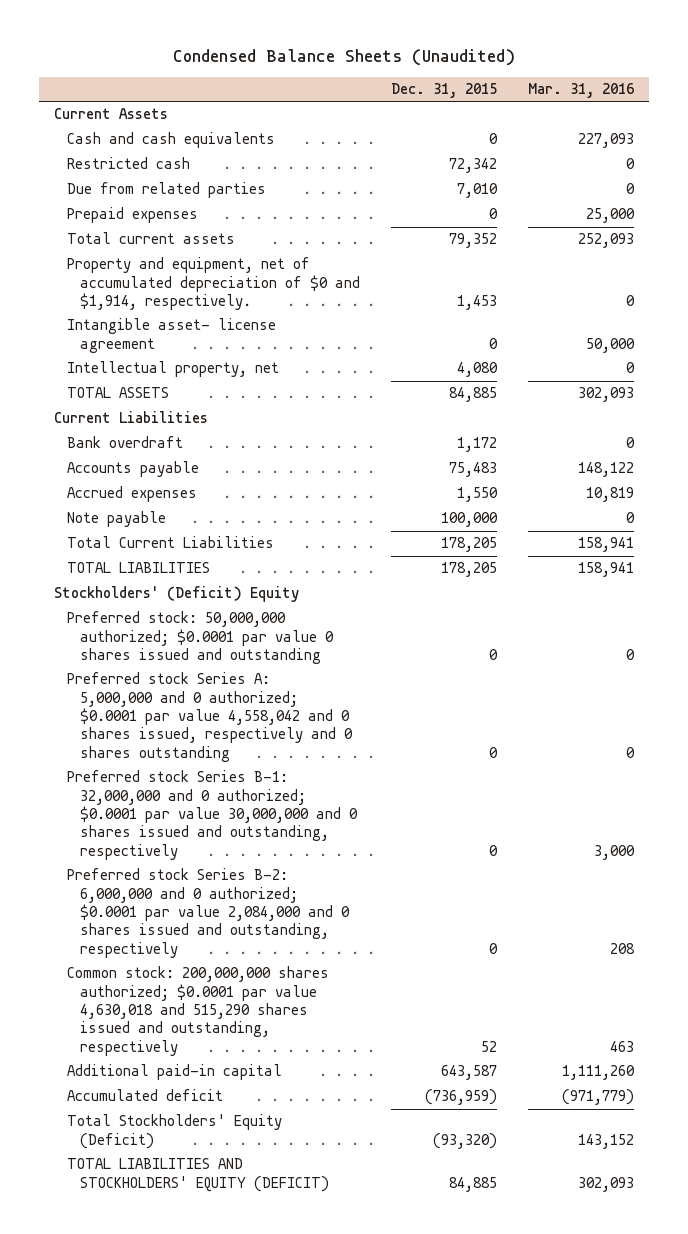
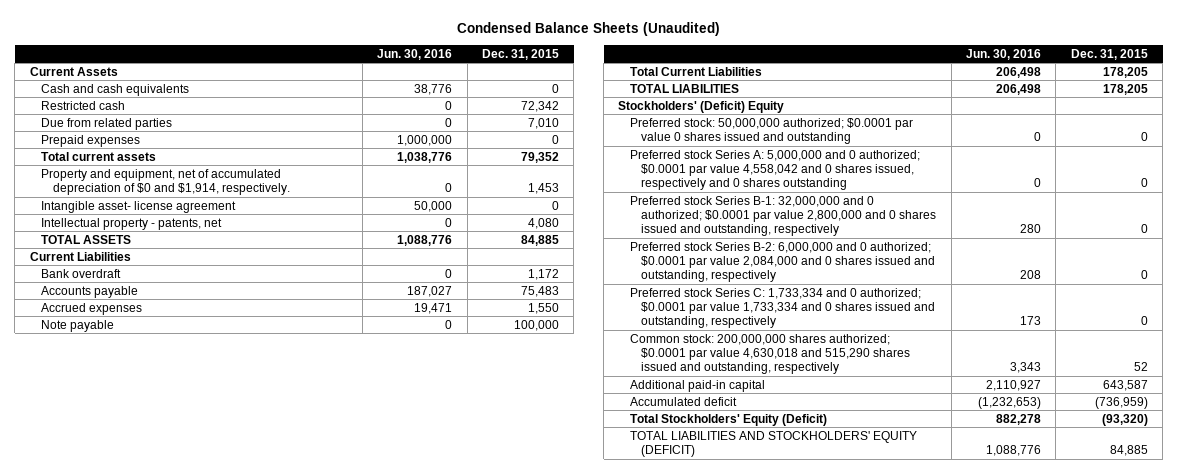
[527,83,634,99] Mar. 31, 2016 -> none
none -> [377,48,453,60] Jun. 30, 2016
[66,361,279,378] Intellectual property, net -> [41,217,223,230] Intellectual property - patents, net
[66,770,358,860] Preferred stock Series B-1: 32,000,000 and 0 authorized; $0.0001 par value 30,000,000 and 0 shares issued and outstanding, respectively -> [629,195,937,237] Preferred stock Series B-1: 32,000,000 and 0 authorized; $0.0001 par value 2,800,000 and 0 shares issued and outstanding, respectively
none -> [629,287,936,329] Preferred stock Series C: 1,733,334 and 0 authorized; $0.0001 par value 1,733,334 and 0 shares issued and outstanding, respectively

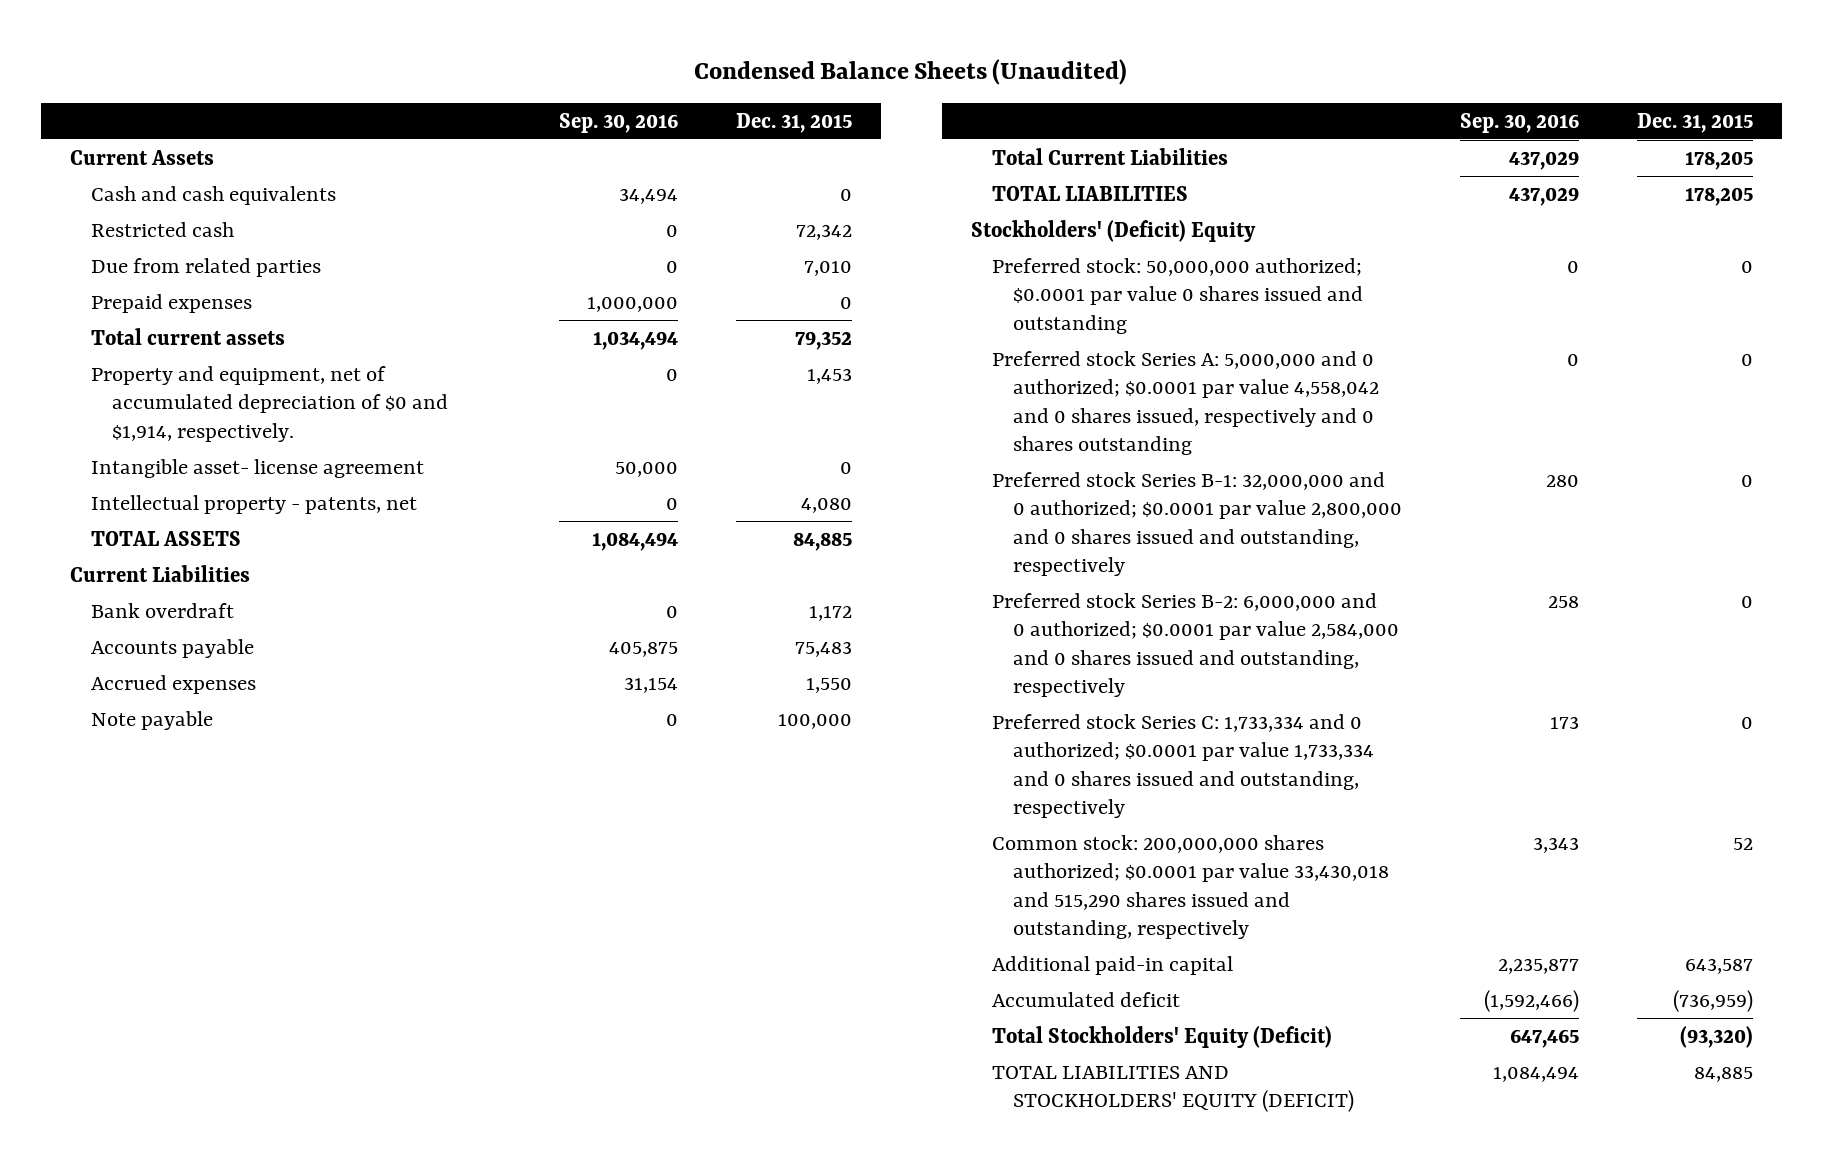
[377,48,453,60] Jun. 30, 2016 -> none
none -> [559,112,679,133] Sep. 30, 2016
[629,241,936,283] Preferred stock Series B-2: 6,000,000 and 0 authorized; $0.0001 par value 2,084,000 and 0 shares issued and outstanding, respectively -> [991,592,1399,698] Preferred stock Series B-2: 6,000,000 and 0 authorized; $0.0001 par value 2,584,000 and 0 shares issued and outstanding, respectively
[629,333,911,375] Common stock: 200,000,000 shares authorized; $0.0001 par value 4,630,018 and 515,290 shares issued and outstanding, respectively -> [991,834,1389,940] Common stock: 200,000,000 shares authorized; $0.0001 par value 33,430,018 and 515,290 shares issued and outstanding, respectively

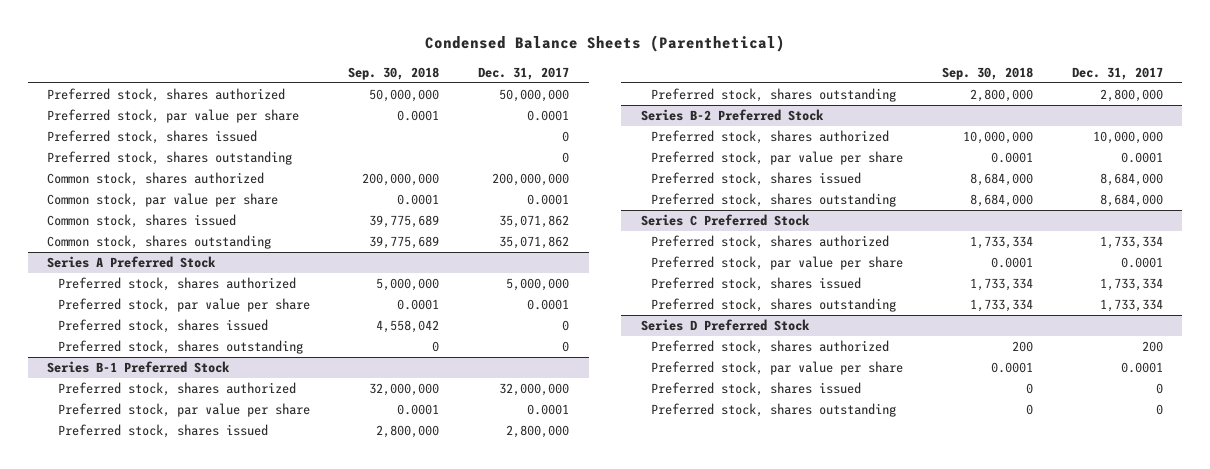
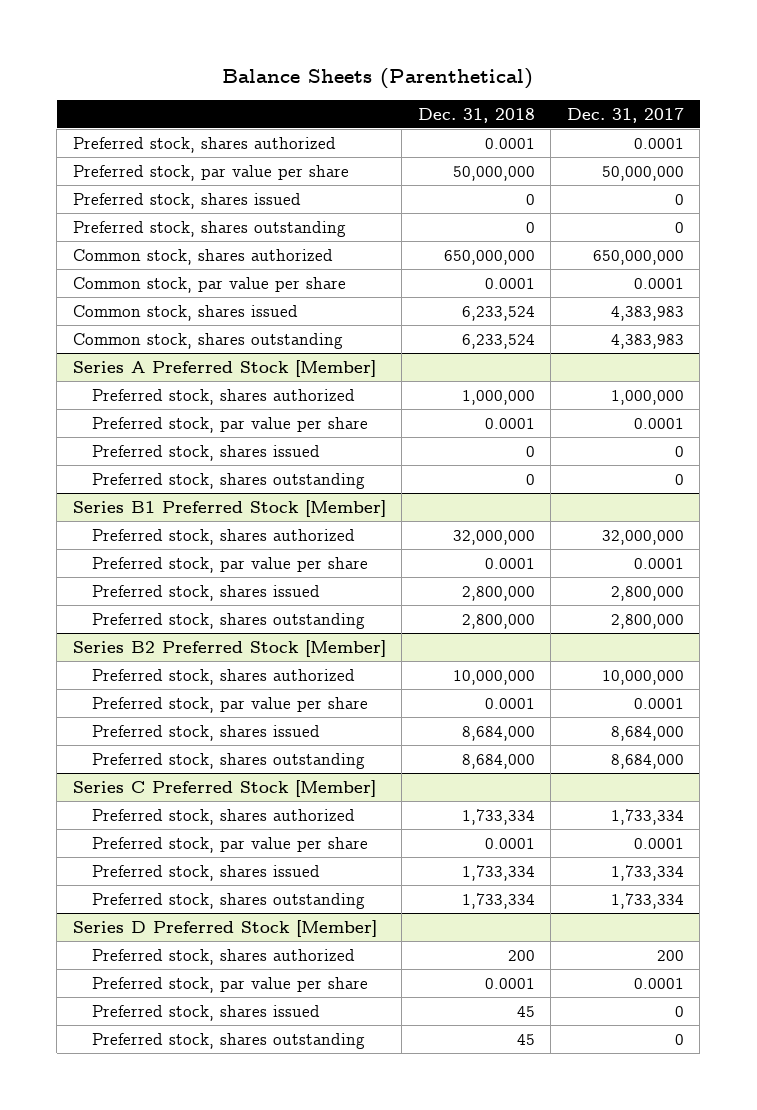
[425,35,786,53] Condensed Balance Sheets (Parenthetical) -> [222,68,534,90] Balance Sheets (Parenthetical)
[348,66,440,80] Sep. 30, 2018 -> none
none -> [417,107,535,123] Dec. 31, 2018
[499,89,570,103] 50,000,000 -> [633,137,684,149] 0.0001
[527,110,570,122] 0.0001 -> [601,165,684,181] 50,000,000
[492,173,570,187] 200,000,000 -> [592,249,684,265] 650,000,000
[499,215,570,229] 35,071,862 -> [610,305,684,321] 4,383,983
[499,236,570,250] 35,071,862 -> [610,333,684,349] 4,383,983
[47,256,217,269] Series A Preferred Stock -> [72,359,376,377] Series A Preferred Stock [Member]
[506,278,570,292] 5,000,000 -> [610,389,684,405] 1,000,000
[47,361,231,374] Series B-1 Preferred Stock -> none
none -> [72,499,386,517] Series B1 Preferred Stock [Member]
[640,109,824,122] Series B-2 Preferred Stock -> [72,639,386,657] Series B2 Preferred Stock [Member]
[640,214,810,227] Series C Preferred Stock -> [72,779,376,797] Series C Preferred Stock [Member]
[640,319,810,332] Series D Preferred Stock -> [72,919,377,937] Series D Preferred Stock [Member]

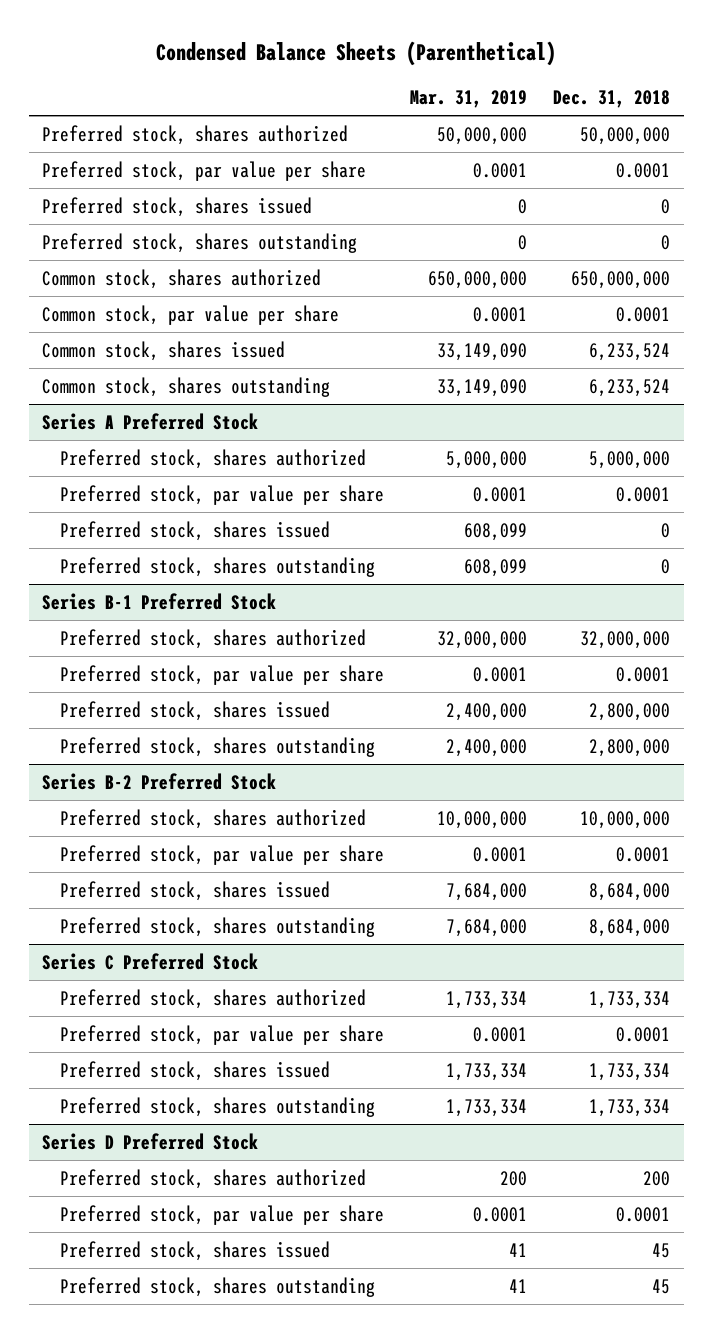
[222,68,534,90] Balance Sheets (Parenthetical) -> [156,40,557,66] Condensed Balance Sheets (Parenthetical)
[566,107,684,123] Dec. 31, 2017 -> none
none -> [410,90,528,109] Mar. 31, 2019
[484,137,535,149] 0.0001 -> [580,126,671,145] 50,000,000
[452,165,535,181] 50,000,000 -> [616,162,671,178] 0.0001
[72,359,376,377] Series A Preferred Stock [Member] -> [42,412,259,430] Series A Preferred Stock
[461,389,535,405] 1,000,000 -> [589,450,671,469] 5,000,000
[72,499,386,517] Series B1 Preferred Stock [Member] -> none
none -> [42,592,277,610] Series B-1 Preferred Stock
[72,639,386,657] Series B2 Preferred Stock [Member] -> [42,772,277,790] Series B-2 Preferred Stock
[72,779,376,797] Series C Preferred Stock [Member] -> [42,952,259,970] Series C Preferred Stock
[72,919,377,937] Series D Preferred Stock [Member] -> [42,1132,259,1150] Series D Preferred Stock

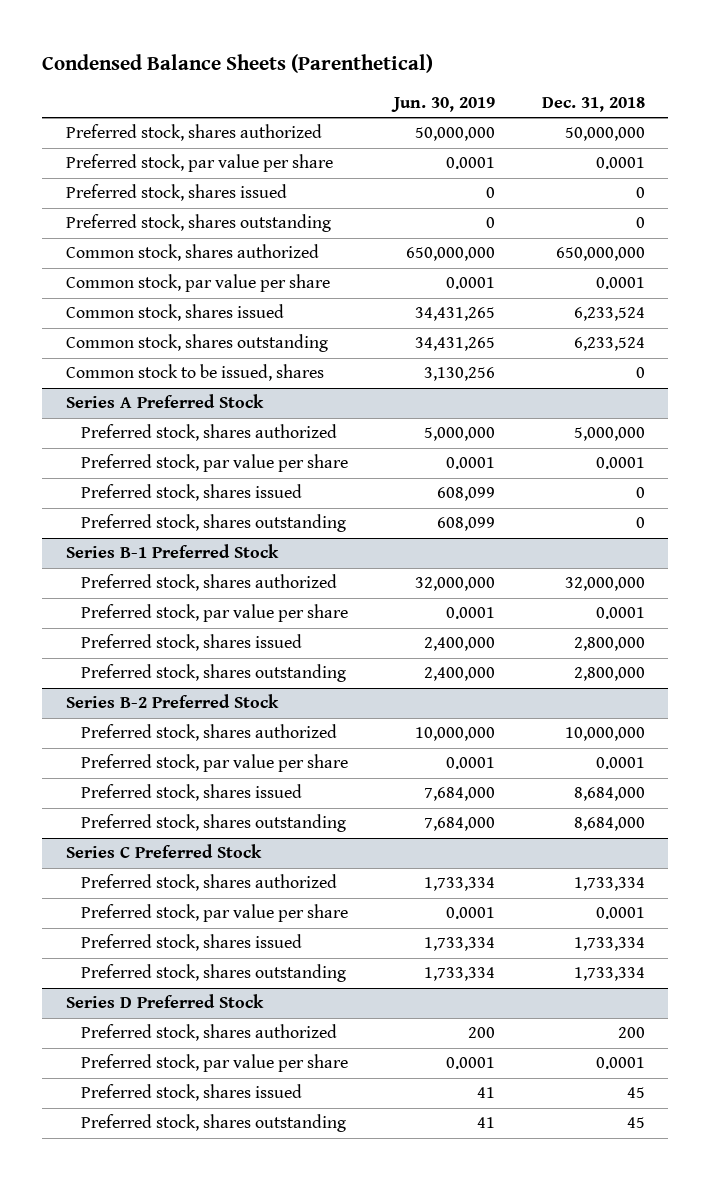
[410,90,528,109] Mar. 31, 2019 -> none
none -> [391,96,496,112] Jun. 30, 2019
none -> [65,364,324,382] Common stock to be issued, shares

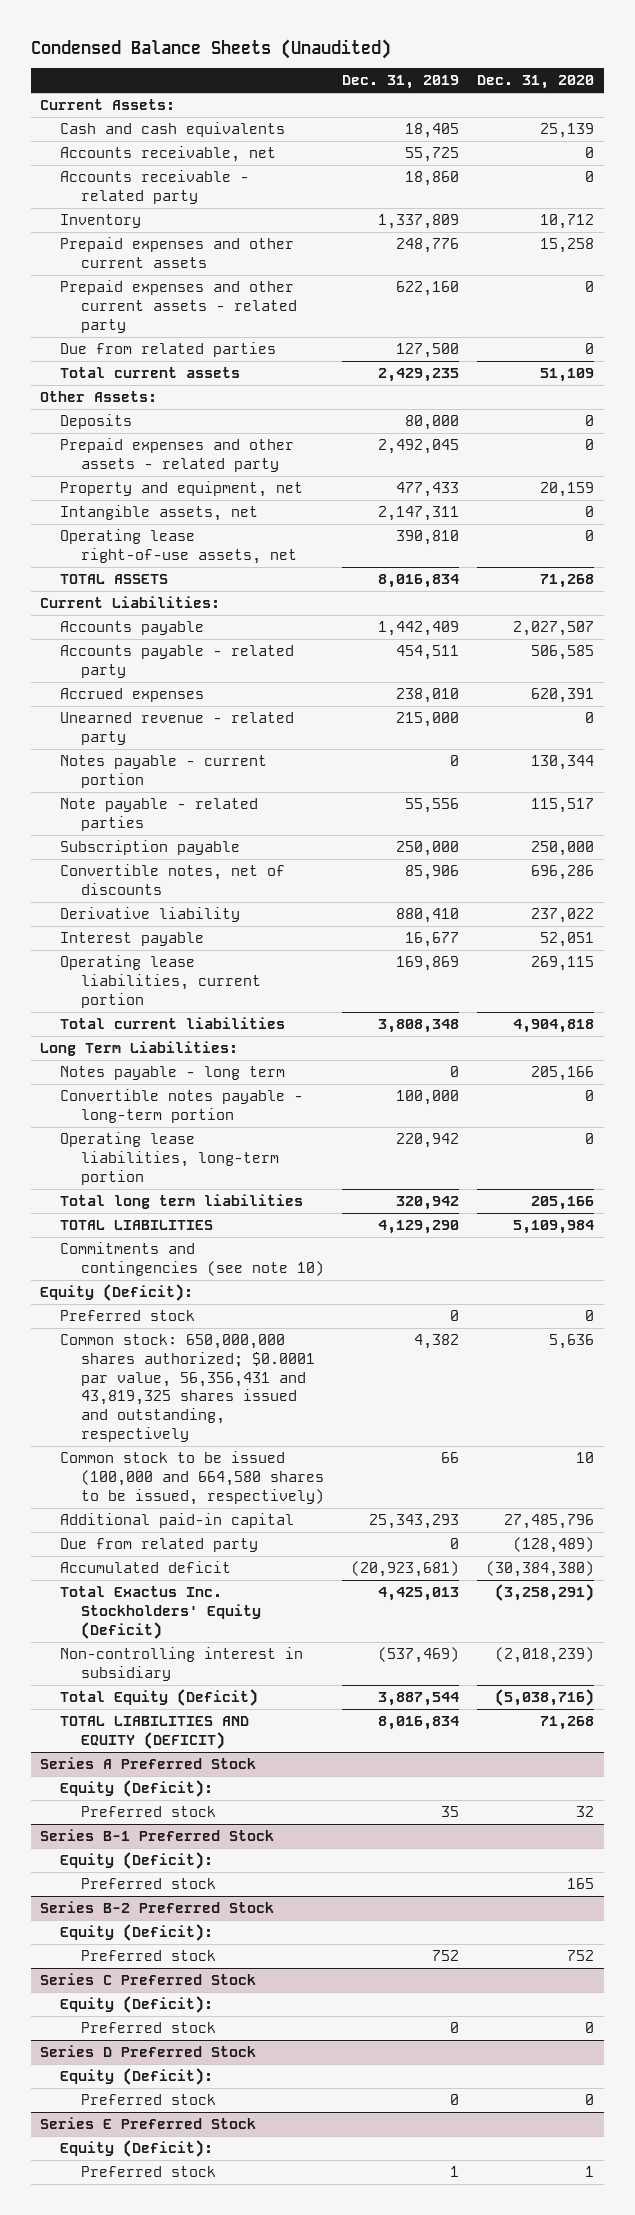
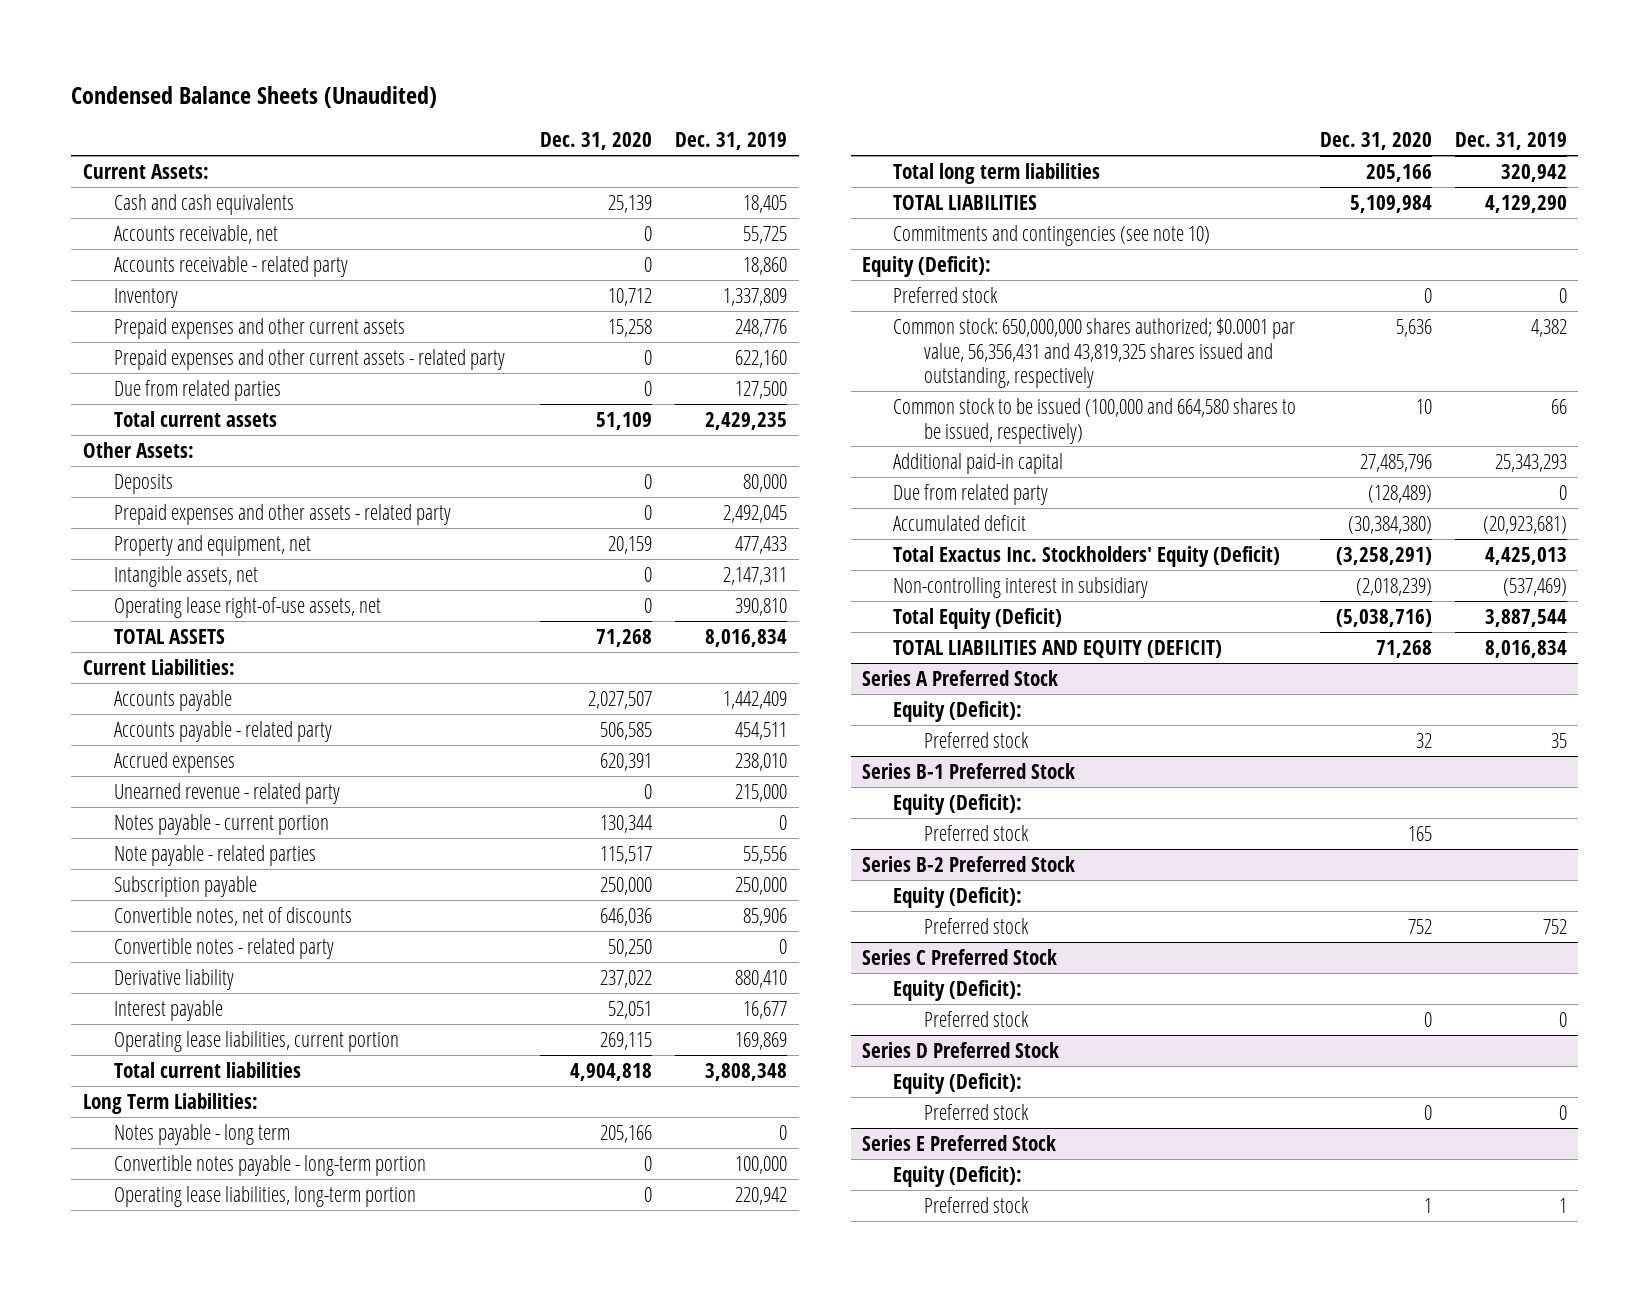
[531,865,595,881] 696,286 -> [599,907,652,926] 646,036
none -> [113,937,334,959] Convertible notes - related party

